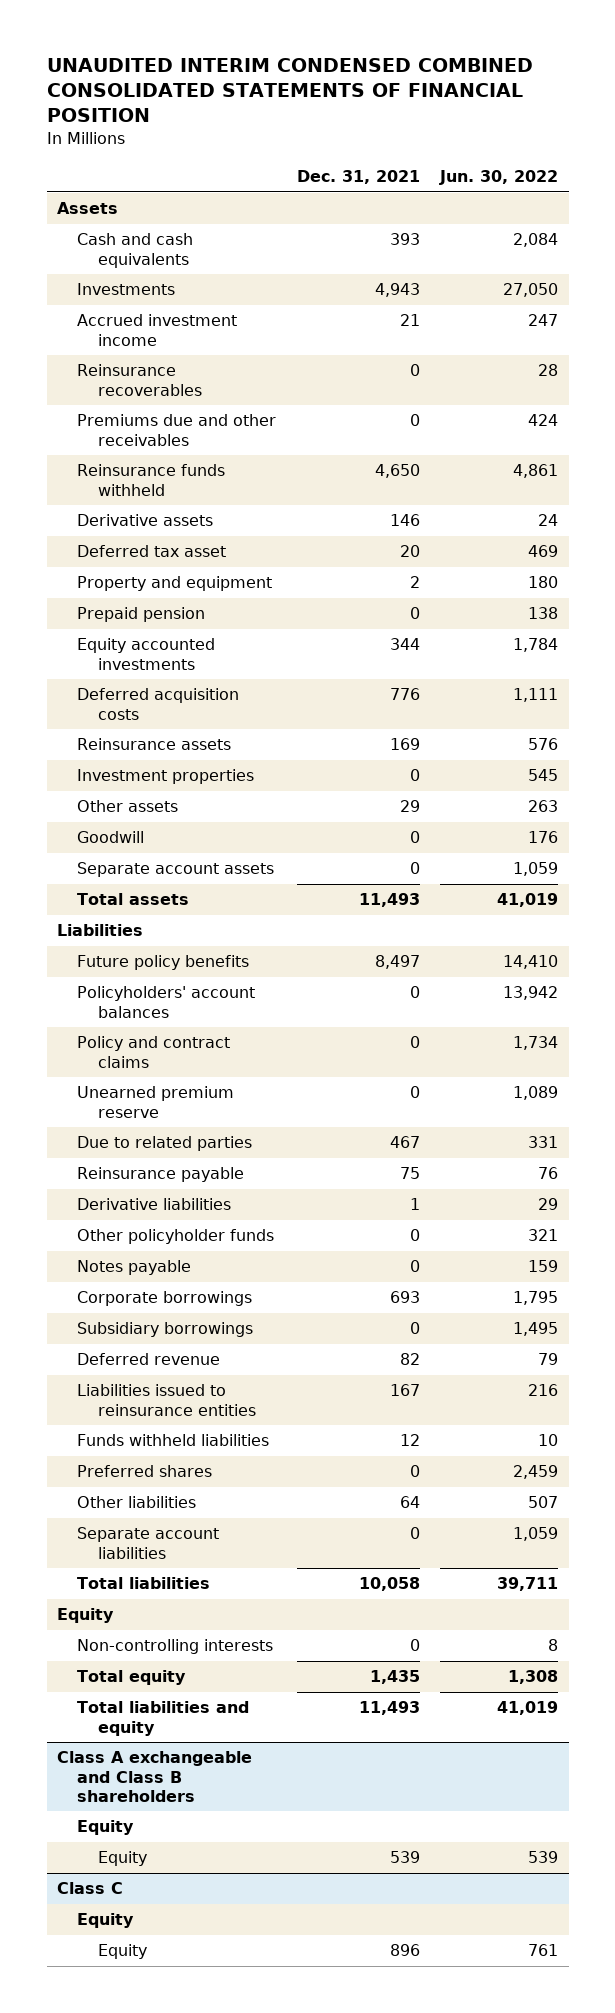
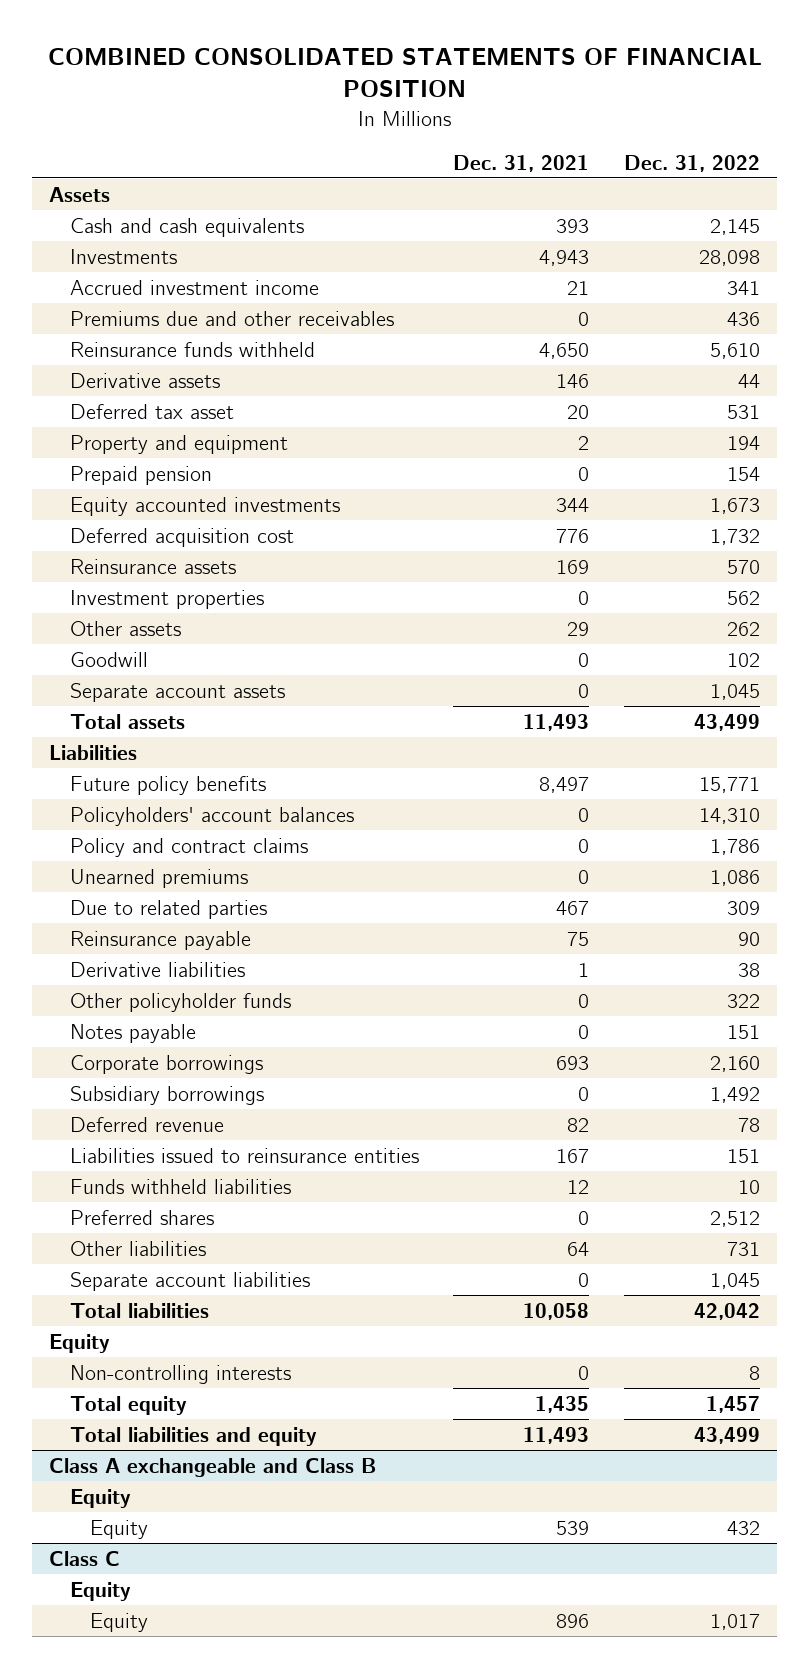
[46,58,533,123] UNAUDITED INTERIM CONDENSED COMBINED CONSOLIDATED STATEMENTS OF FINANCIAL POSITION -> [47,47,762,98] COMBINED CONSOLIDATED STATEMENTS OF FINANCIAL POSITION
[439,170,559,186] Jun. 30, 2022 -> none
none -> [623,154,760,172] Dec. 31, 2022
[77,364,202,396] Reinsurance recoverables -> none
[77,688,240,720] Deferred acquisition costs -> [69,527,294,547] Deferred acquisition cost
[77,1086,235,1118] Unearned premium reserve -> [69,868,248,888] Unearned premiums
[57,1751,253,1802] Class A exchangeable and Class B shareholders -> [49,1457,377,1477] Class A exchangeable and Class B

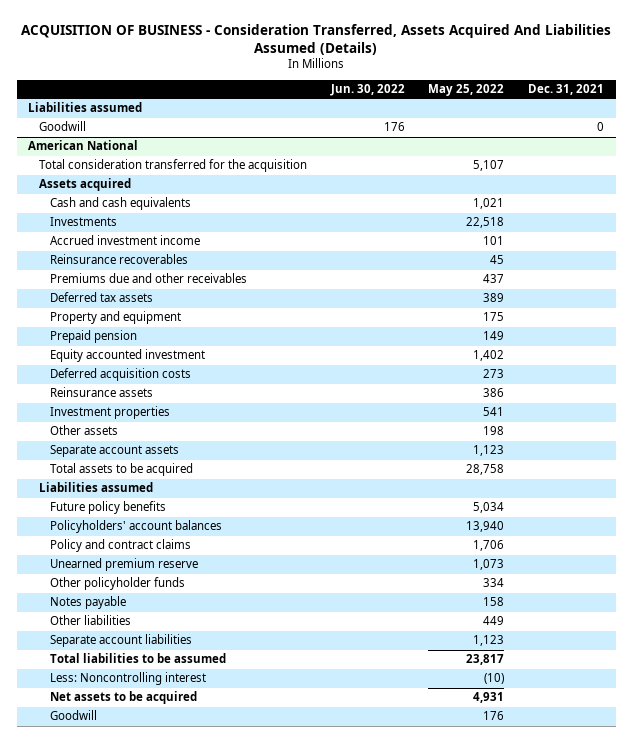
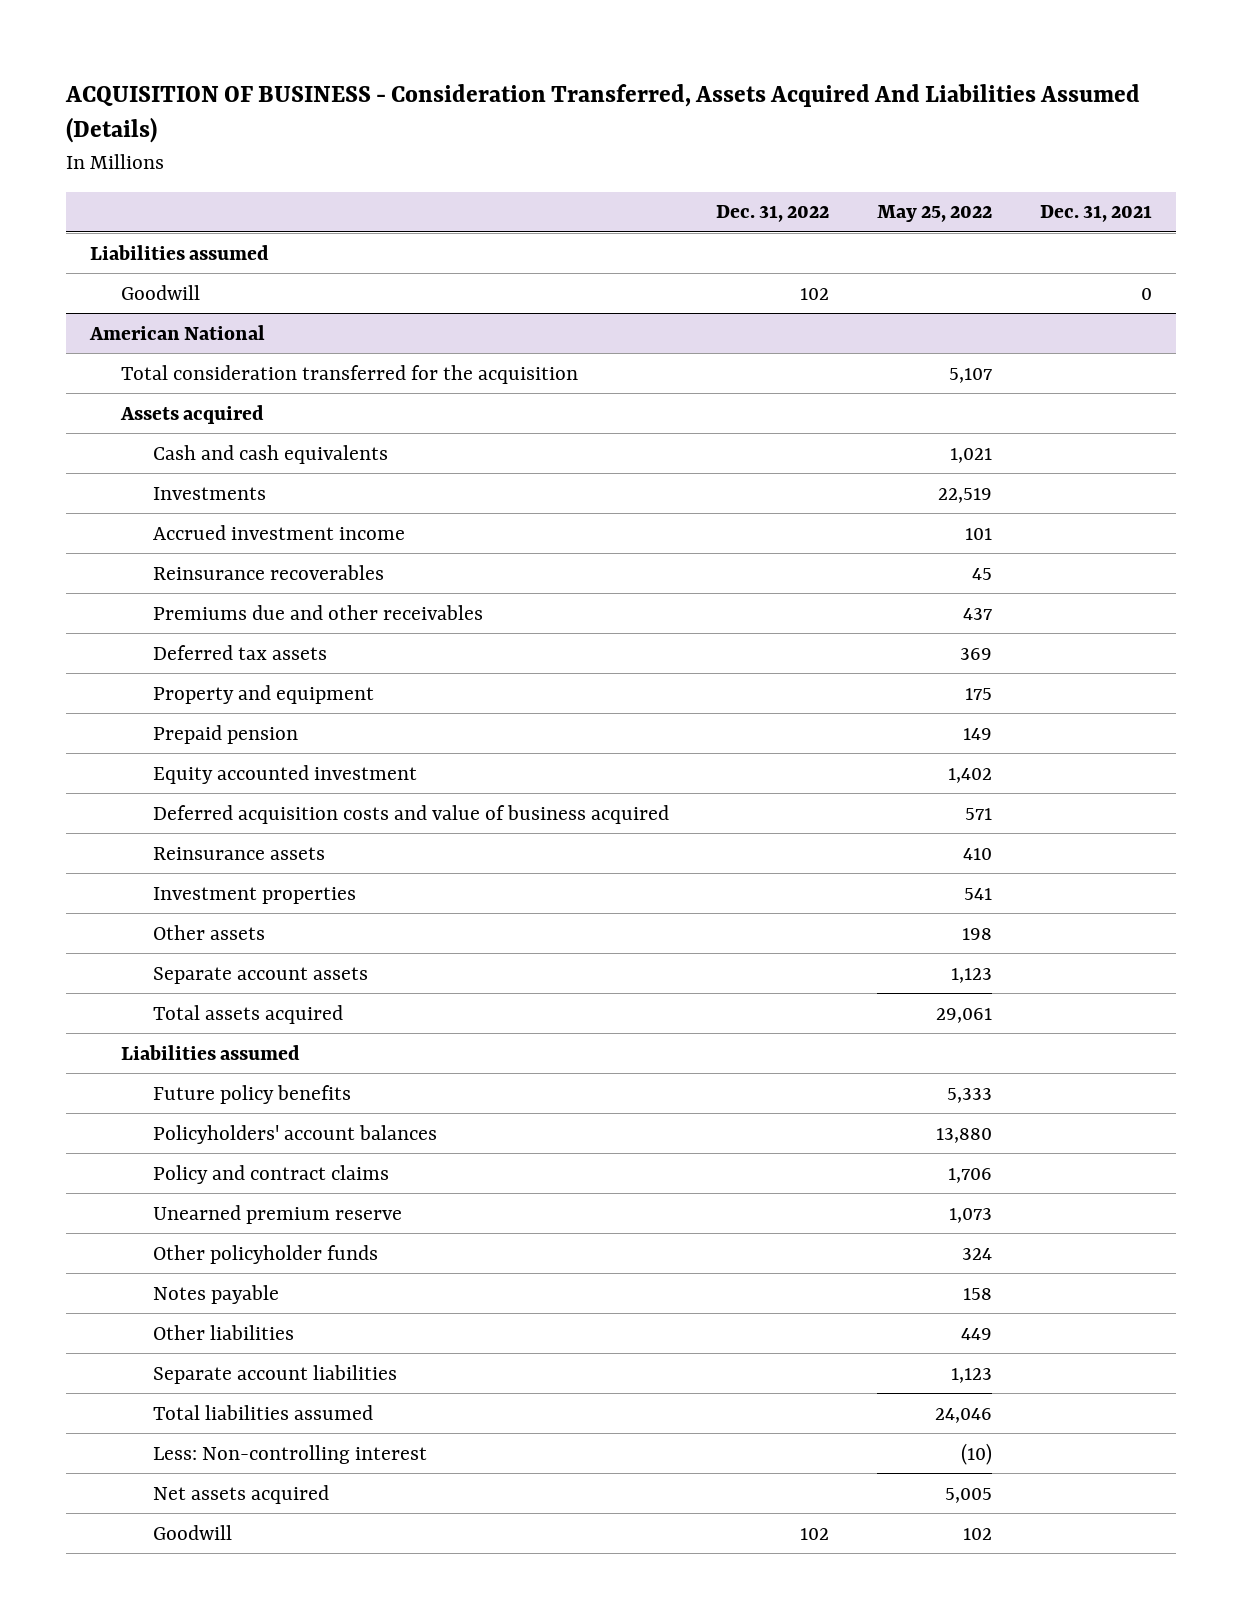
[329,84,405,97] Jun. 30, 2022 -> none
none -> [716,205,830,223] Dec. 31, 2022
[466,217,505,229] 22,518 -> [938,487,993,503] 22,519
[483,293,505,303] 389 -> [960,647,993,660] 369
[49,368,191,382] Deferred acquisition costs -> [152,804,669,824] Deferred acquisition costs and value of business acquired
[483,369,505,379] 273 -> [965,807,993,820] 571
[483,388,505,398] 386 -> [963,847,993,860] 410
[49,463,193,477] Total assets to be acquired -> [152,1004,343,1024] Total assets acquired
[466,464,505,476] 28,758 -> [936,1007,993,1023] 29,061
[473,502,505,514] 5,034 -> [947,1087,993,1103] 5,333
[466,521,505,533] 13,940 -> [936,1127,993,1143] 13,880
[483,578,505,588] 334 -> [962,1247,993,1260] 324
[49,653,226,664] Total liabilities to be assumed -> [152,1404,373,1420] Total liabilities assumed
[466,654,505,666] 23,817 -> [935,1407,993,1423] 24,046
[49,672,206,686] Less: Noncontrolling interest -> [152,1444,427,1464] Less: Non-controlling interest
[49,691,197,705] Net assets to be acquired -> [152,1484,329,1504] Net assets acquired
[473,692,505,704] 4,931 -> [945,1487,993,1503] 5,005
[483,711,505,721] 176 -> [963,1527,993,1540] 102

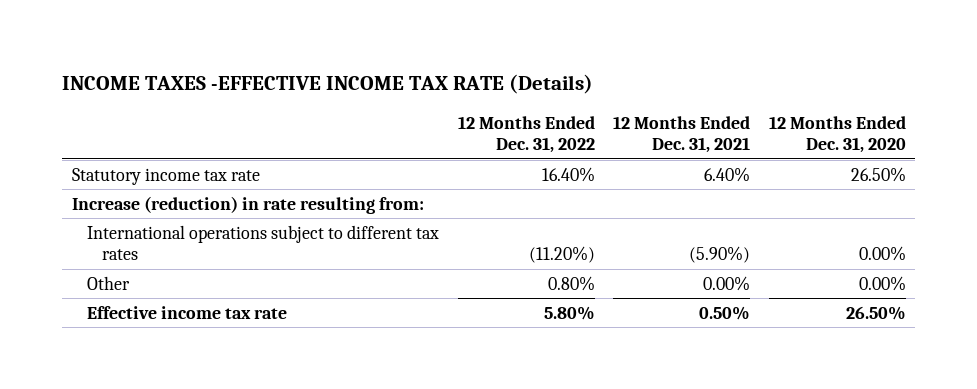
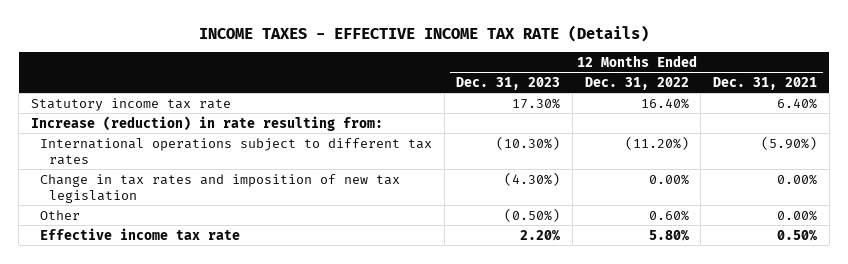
[62,74,594,95] INCOME TAXES -EFFECTIVE INCOME TAX RATE (Details) -> [198,24,649,42] INCOME TAXES - EFFECTIVE INCOME TAX RATE (Details)
[768,115,906,154] 12 Months Ended Dec. 31, 2020 -> none
none -> [456,76,561,90] Dec. 31, 2023
none -> [39,173,400,203] Change in tax rates and imposition of new tax legislation
[547,275,595,291] 0.80% -> [648,209,689,221] 0.60%

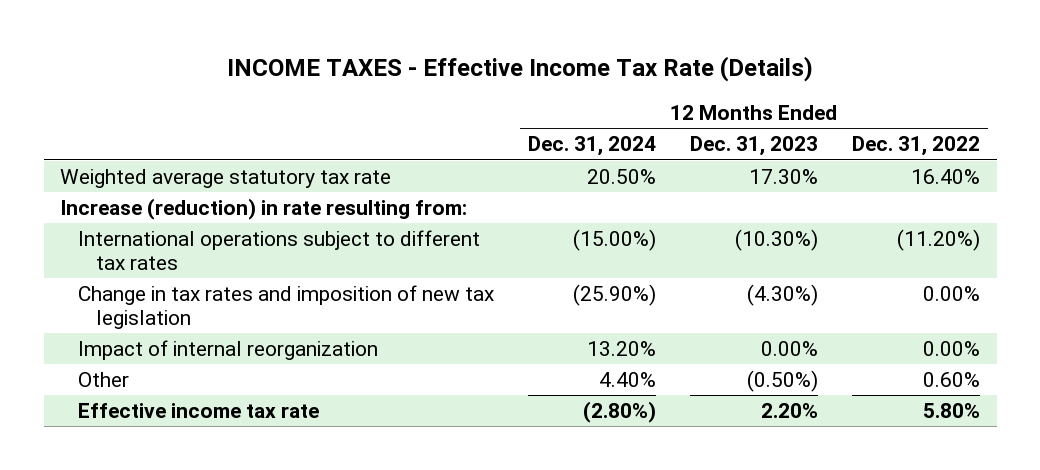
[198,24,649,42] INCOME TAXES - EFFECTIVE INCOME TAX RATE (Details) -> [227,56,814,83] INCOME TAXES - Effective Income Tax Rate (Details)
[713,76,818,90] Dec. 31, 2021 -> none
none -> [527,136,656,157] Dec. 31, 2024
[30,97,231,111] Statutory income tax rate -> [60,169,392,189] Weighted average statutory tax rate
none -> [78,340,379,361] Impact of internal reorganization

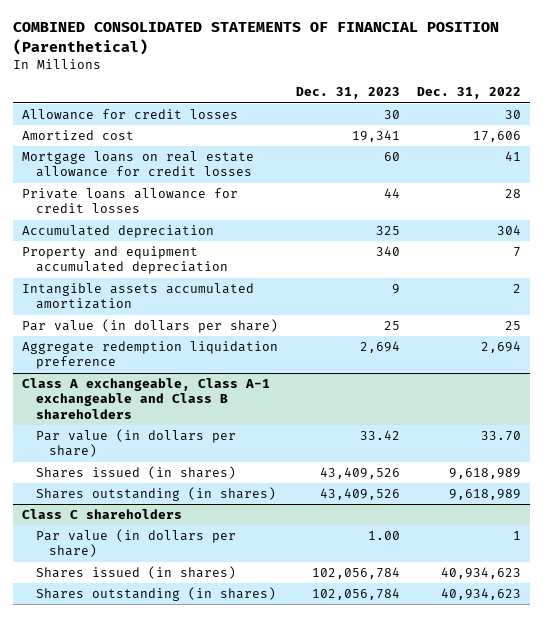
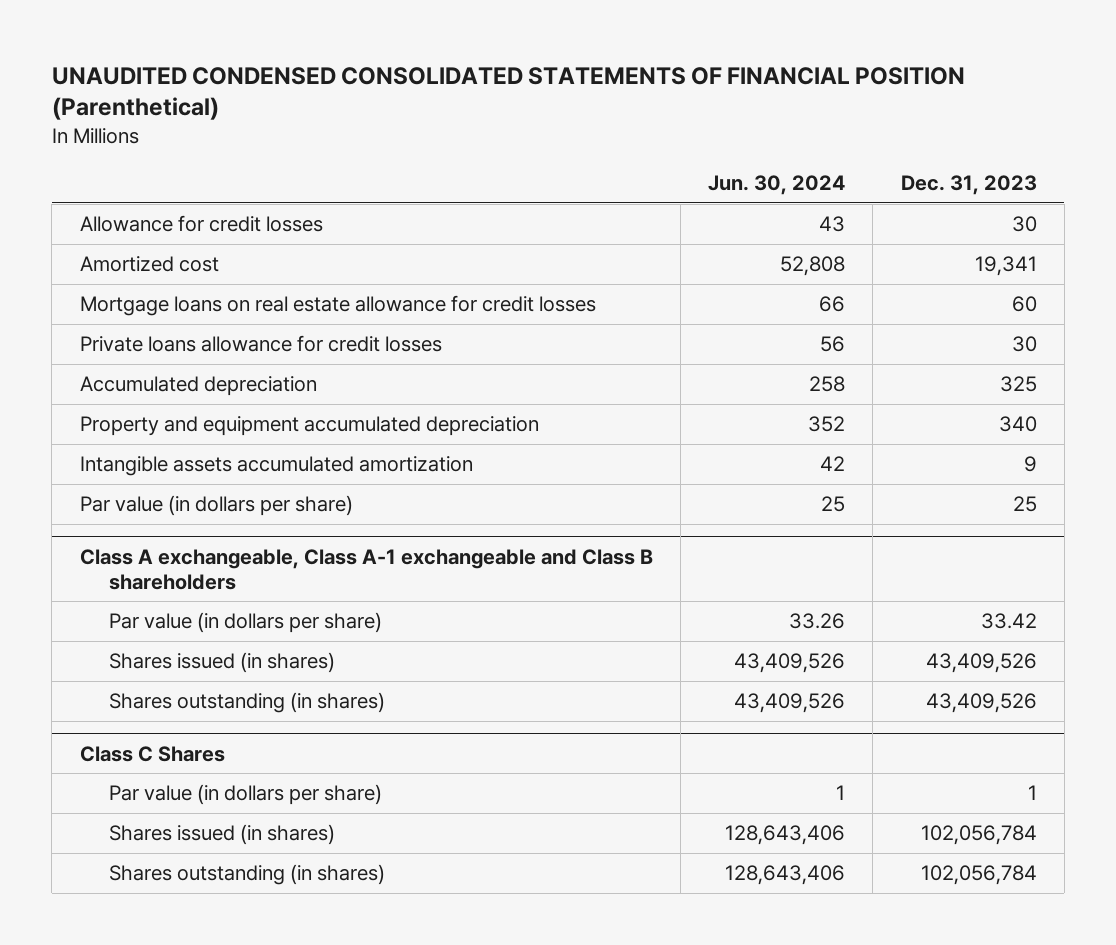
[12,22,499,55] COMBINED CONSOLIDATED STATEMENTS OF FINANCIAL POSITION (Parenthetical) -> [51,66,965,121] UNAUDITED CONDENSED CONSOLIDATED STATEMENTS OF FINANCIAL POSITION (Parenthetical)
[417,87,522,100] Dec. 31, 2022 -> none
none -> [708,175,846,196] Jun. 30, 2024
[383,187,400,198] 44 -> [1011,336,1037,353] 30
[21,340,278,370] Aggregate redemption liquidation preference -> none
[21,508,182,519] Class C shareholders -> [79,745,225,762] Class C Shares
[367,530,400,540] 1.00 -> [1027,785,1037,801] 1

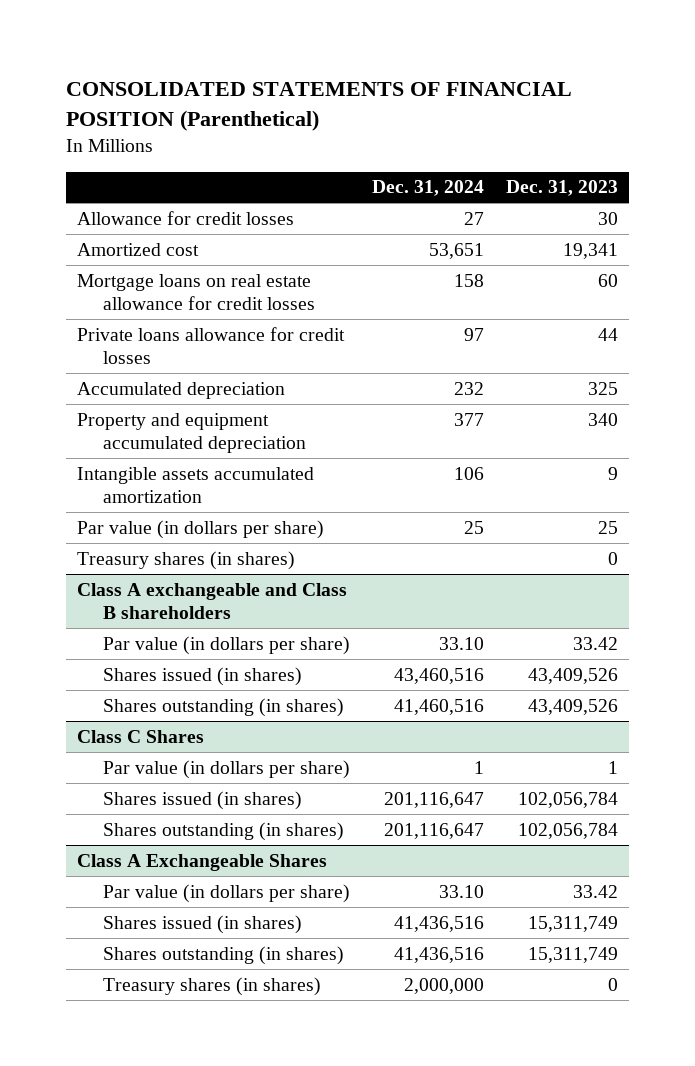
[51,66,965,121] UNAUDITED CONDENSED CONSOLIDATED STATEMENTS OF FINANCIAL POSITION (Parenthetical) -> [66,82,573,132] CONSOLIDATED STATEMENTS OF FINANCIAL POSITION (Parenthetical)
[708,175,846,196] Jun. 30, 2024 -> none
none -> [372,180,485,197] Dec. 31, 2024
[1011,336,1037,353] 30 -> [598,327,619,341] 44
none -> [77,550,296,570] Treasury shares (in shares)
[79,548,653,590] Class A exchangeable, Class A-1 exchangeable and Class B shareholders -> [77,582,348,619] Class A exchangeable and Class B shareholders
none -> [77,853,328,871] Class A Exchangeable Shares
none -> [103,883,351,903] Par value (in dollars per share)
none -> [103,914,303,934] Shares issued (in shares)
none -> [103,945,345,965] Shares outstanding (in shares)
none -> [103,976,322,996] Treasury shares (in shares)

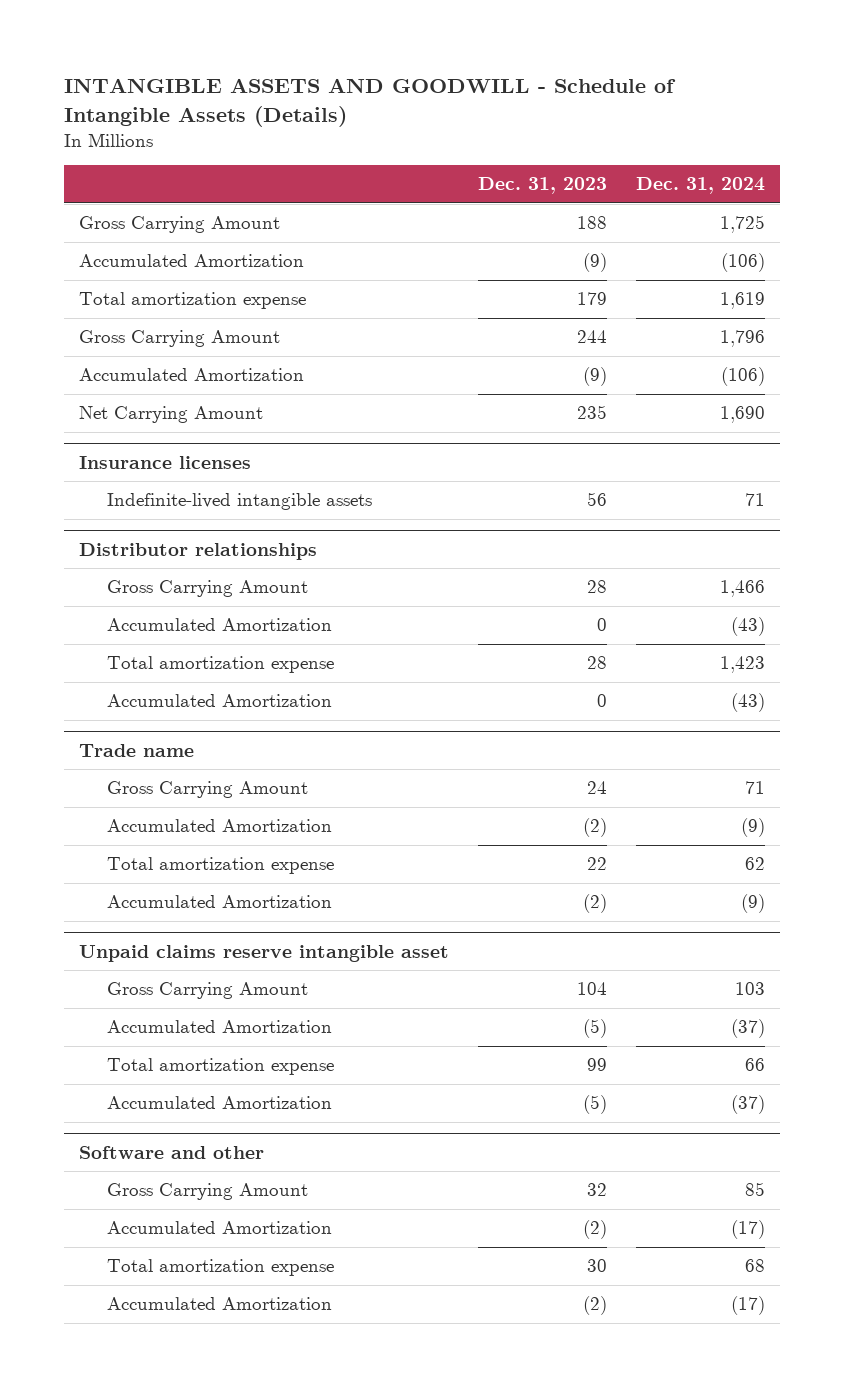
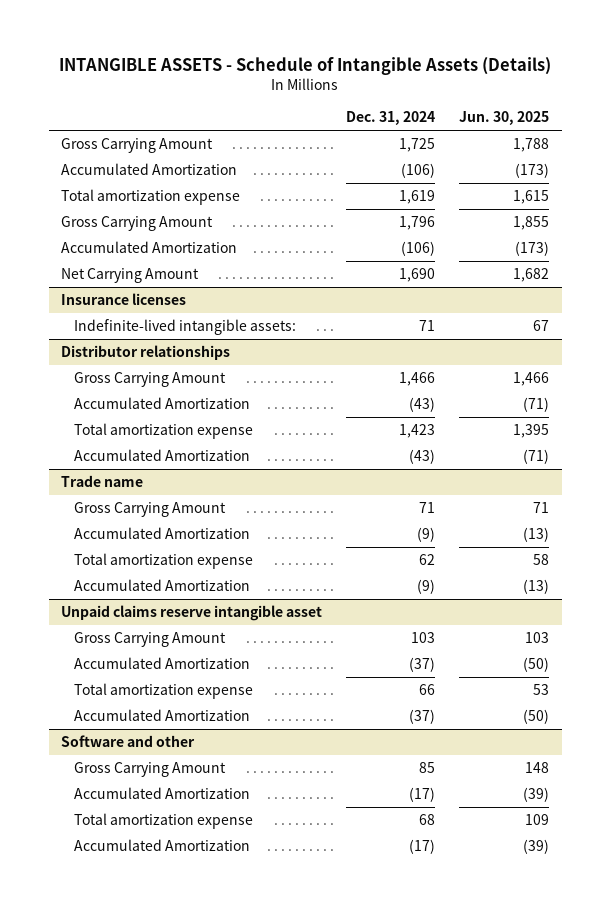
[64,78,677,127] INTANGIBLE ASSETS AND GOODWILL - Schedule of Intangible Assets (Details) -> [59,56,552,75] INTANGIBLE ASSETS - Schedule of Intangible Assets (Details)
[478,177,608,195] Dec. 31, 2023 -> none
none -> [459,111,550,126] Jun. 30, 2025
[106,493,372,511] Indefinite-lived intangible assets -> [74,319,297,336] Indefinite-lived intangible assets:

